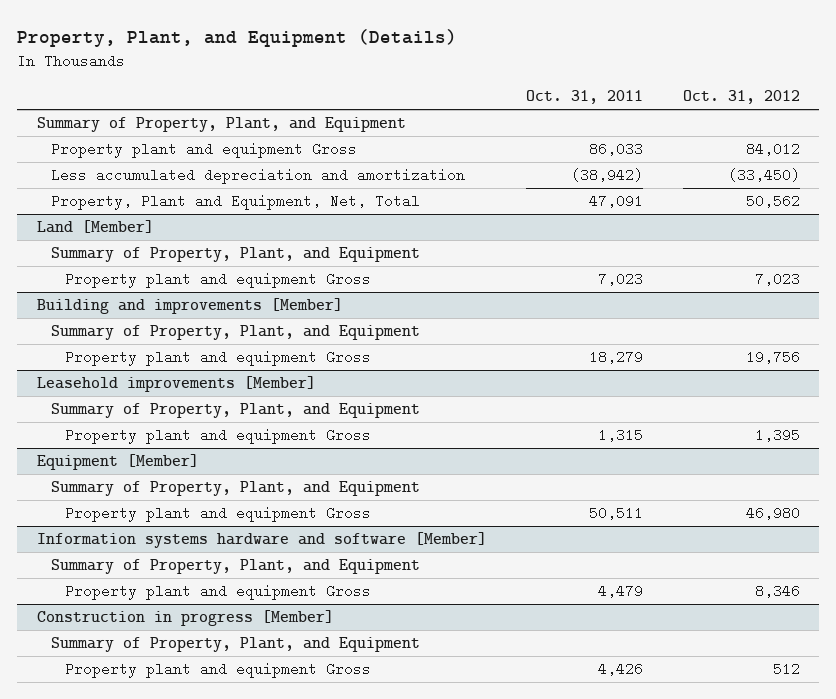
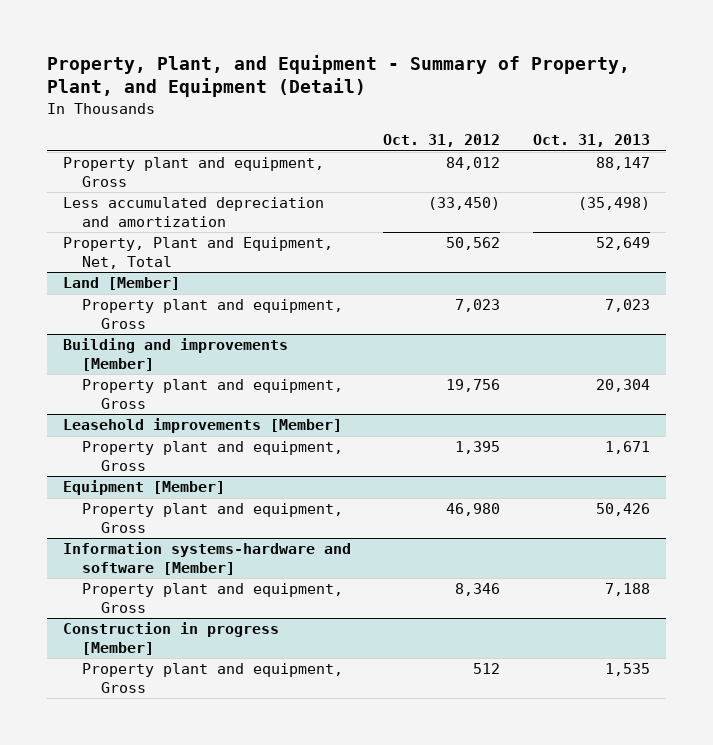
[16,29,457,48] Property, Plant, and Equipment (Details) -> [46,54,630,98] Property, Plant, and Equipment - Summary of Property, Plant, and Equipment (Detail)
[526,90,644,105] Oct. 31, 2011 -> none
none -> [533,134,651,148] Oct. 31, 2013
[36,117,406,133] Summary of Property, Plant, and Equipment -> none
[50,142,357,159] Property plant and equipment Gross -> [62,157,324,187] Property plant and equipment, Gross
[50,247,420,263] Summary of Property, Plant, and Equipment -> none
[64,272,371,289] Property plant and equipment Gross -> [81,299,343,329] Property plant and equipment, Gross
[50,325,420,341] Summary of Property, Plant, and Equipment -> none
[64,350,371,367] Property plant and equipment Gross -> [81,379,343,409] Property plant and equipment, Gross
[50,403,420,419] Summary of Property, Plant, and Equipment -> none
[64,428,371,445] Property plant and equipment Gross -> [81,441,343,471] Property plant and equipment, Gross
[50,481,420,497] Summary of Property, Plant, and Equipment -> none
[50,559,420,575] Summary of Property, Plant, and Equipment -> none
[64,506,371,523] Property plant and equipment Gross -> [81,503,343,533] Property plant and equipment, Gross
[36,532,487,549] Information systems hardware and software [Member] -> [62,542,351,575] Information systems-hardware and software [Member]
[64,584,371,601] Property plant and equipment Gross -> [81,583,343,613] Property plant and equipment, Gross
[50,637,420,653] Summary of Property, Plant, and Equipment -> none
[64,662,371,679] Property plant and equipment Gross -> [81,663,343,693] Property plant and equipment, Gross

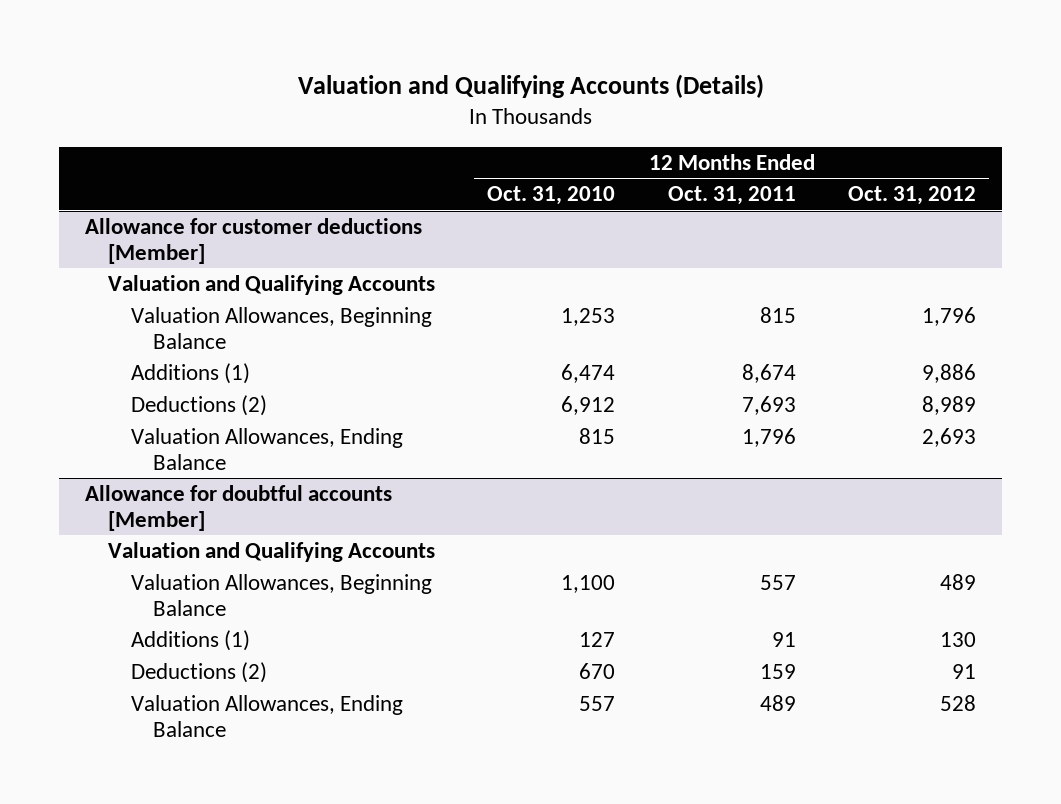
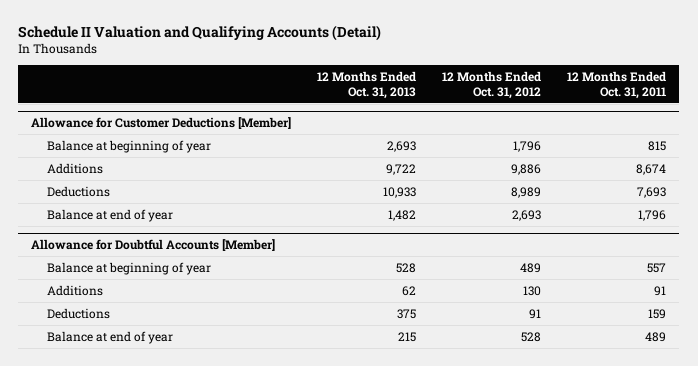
[297,73,764,98] Valuation and Qualifying Accounts (Details) -> [18,24,382,41] Schedule II Valuation and Qualifying Accounts (Detail)
[487,186,616,206] Oct. 31, 2010 -> none
none -> [317,70,417,99] 12 Months Ended Oct. 31, 2013
[107,275,435,296] Valuation and Qualifying Accounts -> none
[107,542,435,563] Valuation and Qualifying Accounts -> none
[85,218,423,264] Allowance for customer deductions [Member] -> [31,117,292,130] Allowance for Customer Deductions [Member]
[130,307,432,349] Valuation Allowances, Beginning Balance -> [47,139,212,153] Balance at beginning of year
[130,363,250,385] Additions (1) -> [47,162,104,174] Additions
[130,395,267,417] Deductions (2) -> [47,185,111,197] Deductions
[130,428,403,470] Valuation Allowances, Ending Balance -> [47,208,174,222] Balance at end of year
[85,485,393,531] Allowance for doubtful accounts [Member] -> [31,239,276,252] Allowance for Doubtful Accounts [Member]
[130,574,432,616] Valuation Allowances, Beginning Balance -> [47,261,212,275] Balance at beginning of year
[130,630,250,652] Additions (1) -> [47,284,104,296] Additions
[130,662,267,684] Deductions (2) -> [47,307,111,319] Deductions
[130,695,403,737] Valuation Allowances, Ending Balance -> [47,330,174,344] Balance at end of year

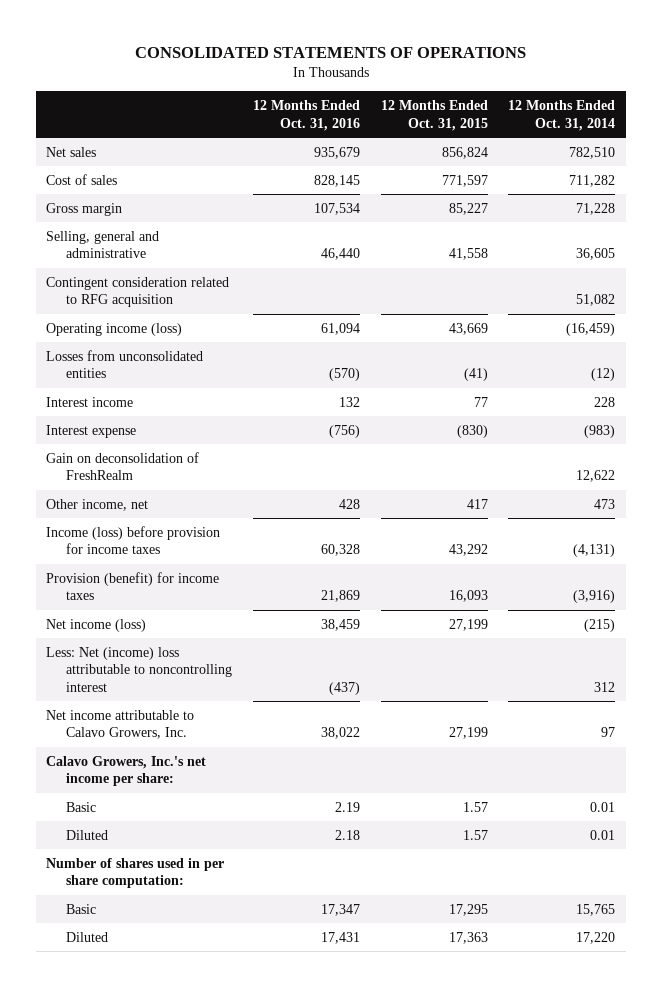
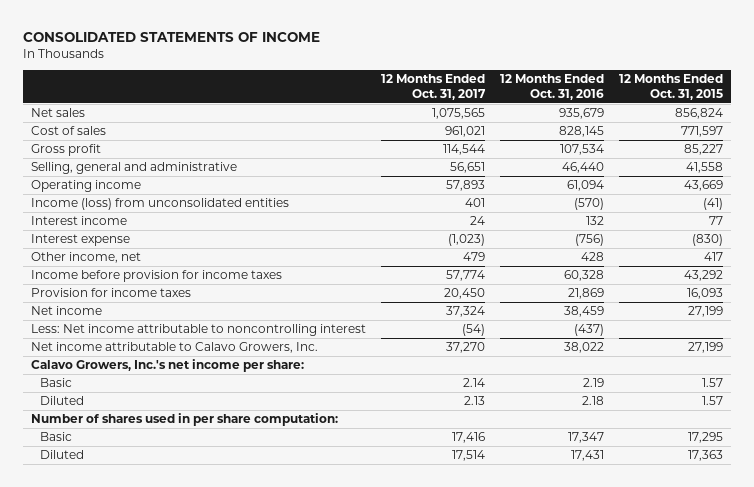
[134,46,526,58] CONSOLIDATED STATEMENTS OF OPERATIONS -> [23,31,321,42] CONSOLIDATED STATEMENTS OF INCOME
[508,99,616,131] 12 Months Ended Oct. 31, 2014 -> none
none -> [381,73,487,100] 12 Months Ended Oct. 31, 2017
[46,202,123,216] Gross margin -> [30,144,101,157] Gross profit
[46,276,230,308] Contingent consideration related to RFG acquisition -> none
[46,322,183,336] Operating income (loss) -> [30,180,141,193] Operating income
[46,349,204,379] Losses from unconsolidated entities -> [30,198,289,211] Income (loss) from unconsolidated entities
[46,451,200,481] Gain on deconsolidation of FreshRealm -> none
[46,525,221,555] Income (loss) before provision for income taxes -> [30,270,282,283] Income before provision for income taxes
[46,571,220,601] Provision (benefit) for income taxes -> [30,288,191,298] Provision for income taxes
[46,618,147,632] Net income (loss) -> [30,306,102,316] Net income
[46,646,233,693] Less: Net (income) loss attributable to noncontrolling interest -> [30,324,366,337] Less: Net income attributable to noncontrolling interest

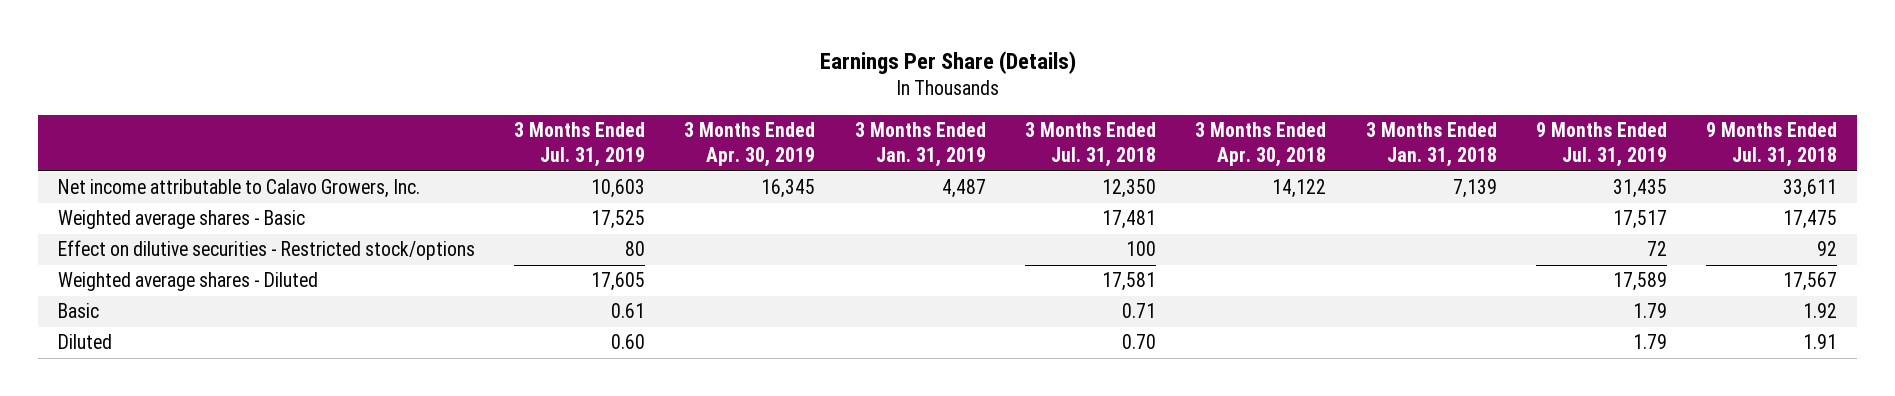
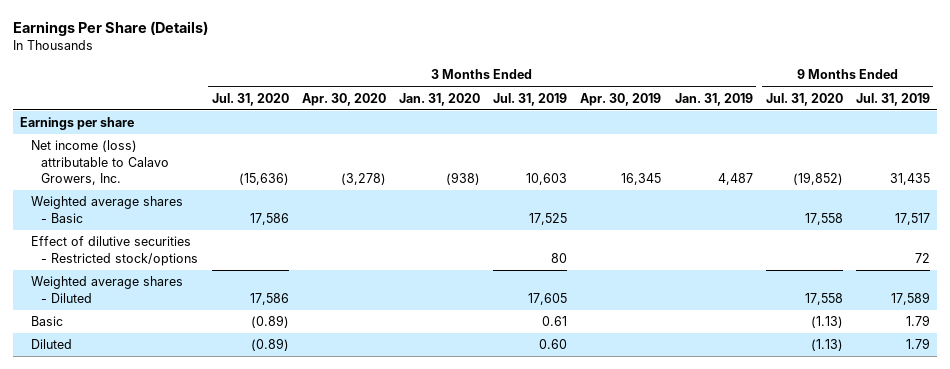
[1025,122,1157,168] 3 Months Ended Jul. 31, 2018 -> none
[1195,122,1327,168] 3 Months Ended Apr. 30, 2018 -> none
[1365,122,1497,168] 3 Months Ended Jan. 31, 2018 -> none
[1706,122,1838,168] 9 Months Ended Jul. 31, 2018 -> none
none -> [211,92,289,106] Jul. 31, 2020
none -> [301,92,386,106] Apr. 30, 2020
none -> [398,92,480,106] Jan. 31, 2020
none -> [765,92,843,106] Jul. 31, 2020
none -> [19,117,134,131] Earnings per share
[57,179,420,199] Net income attributable to Calavo Growers, Inc. -> [30,140,170,185] Net income (loss) attributable to Calavo Growers, Inc.
[57,240,475,261] Effect on dilutive securities - Restricted stock/options -> [30,236,199,266] Effect of dilutive securities - Restricted stock/options

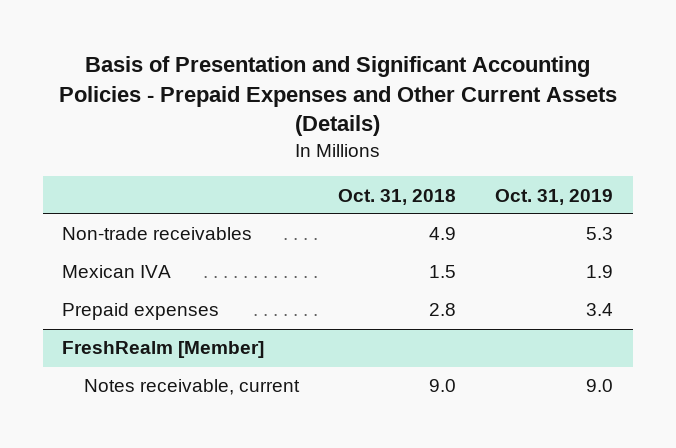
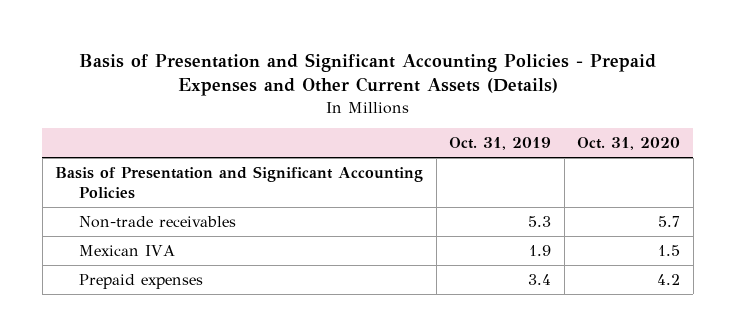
[337,188,456,205] Oct. 31, 2018 -> none
none -> [577,137,681,151] Oct. 31, 2020
none -> [55,166,424,199] Basis of Presentation and Significant Accounting Policies
[62,341,265,359] FreshRealm [Member] -> none
[83,379,300,396] Notes receivable, current -> none

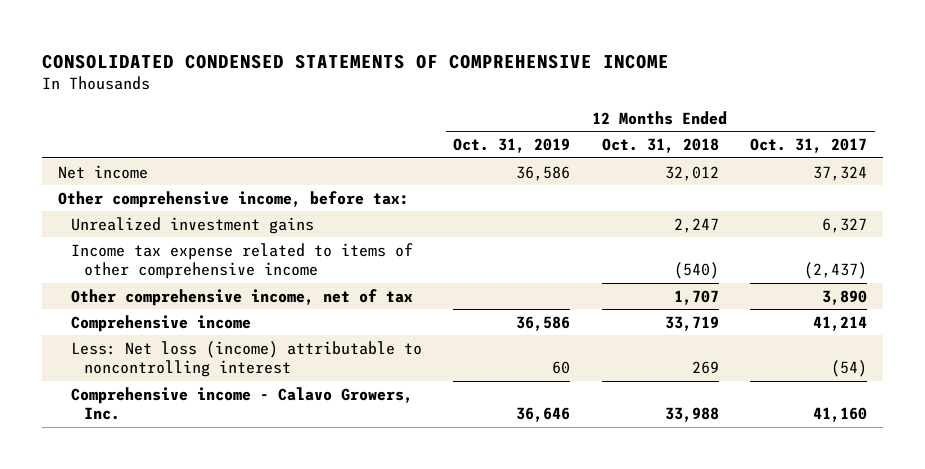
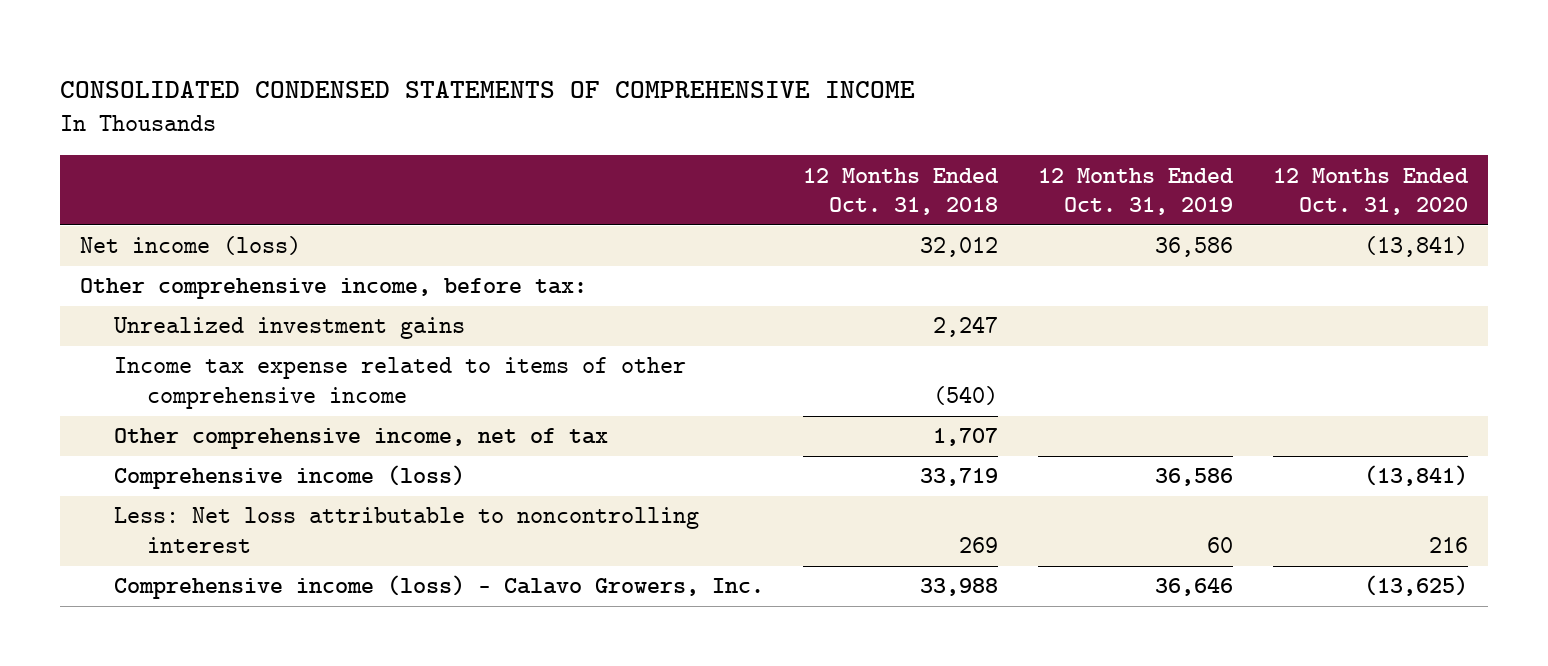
[750,138,868,154] Oct. 31, 2017 -> none
none -> [1272,167,1469,216] 12 Months Ended Oct. 31, 2020
[58,164,149,179] Net income -> [80,236,302,256] Net income (loss)
[71,314,252,332] Comprehensive income -> [113,465,465,490] Comprehensive income (loss)
[71,340,423,378] Less: Net loss (income) attributable to noncontrolling interest -> [113,507,699,554] Less: Net loss attributable to noncontrolling interest
[71,386,414,421] Comprehensive income - Calavo Growers, Inc. -> [113,575,764,600] Comprehensive income (loss) - Calavo Growers, Inc.

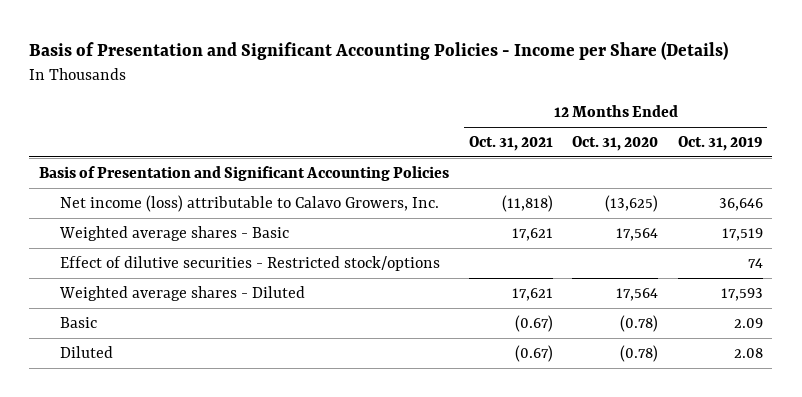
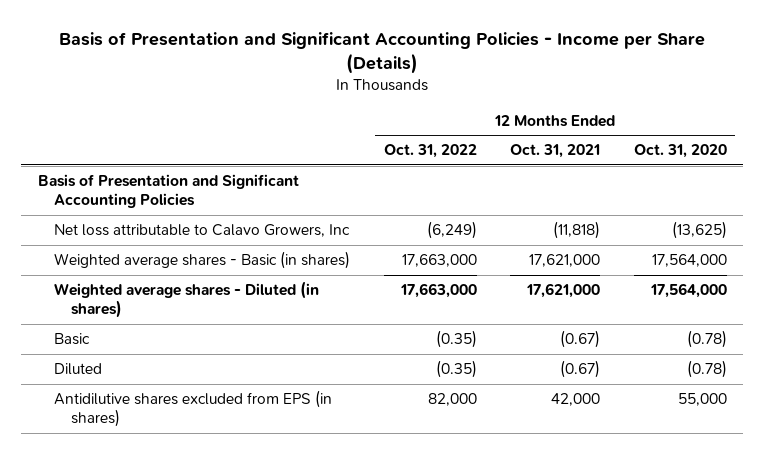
[677,136,763,152] Oct. 31, 2019 -> none
none -> [383,144,477,159] Oct. 31, 2022
[59,255,440,271] Effect of dilutive securities - Restricted stock/options -> none
[59,194,439,212] Net income (loss) attributable to Calavo Growers, Inc. -> [54,224,351,238] Net loss attributable to Calavo Growers, Inc
[58,225,289,241] Weighted average shares - Basic -> [54,251,351,270] Weighted average shares - Basic (in shares)
[511,227,553,241] 17,621 -> [529,254,601,268] 17,621,000
[616,227,659,241] 17,564 -> [651,254,727,268] 17,564,000
[58,285,305,301] Weighted average shares - Diluted -> [54,281,320,319] Weighted average shares - Diluted (in shares)
[511,287,553,301] 17,621 -> [526,283,601,299] 17,621,000
[616,287,659,301] 17,564 -> [649,283,727,299] 17,564,000
none -> [54,390,333,428] Antidilutive shares excluded from EPS (in shares)

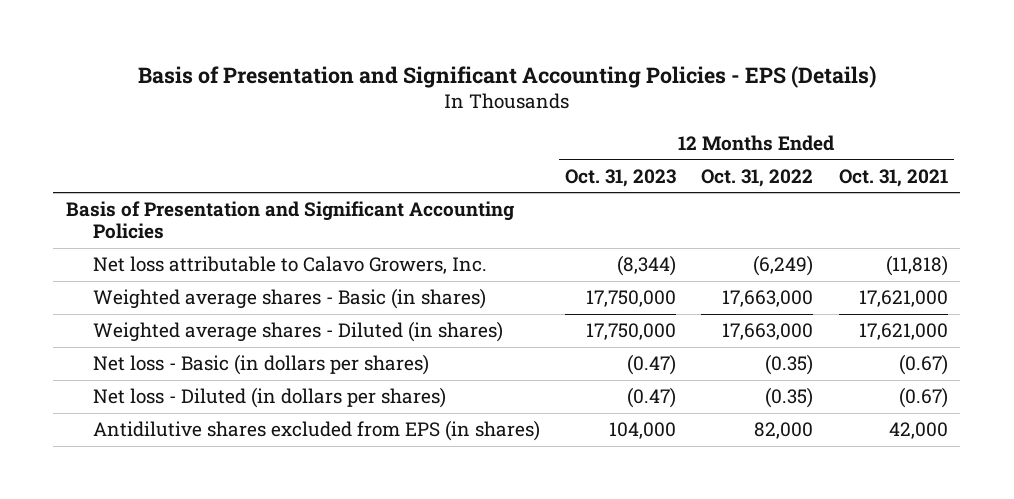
[59,31,706,75] Basis of Presentation and Significant Accounting Policies - Income per Share (Details) -> [137,65,876,88] Basis of Presentation and Significant Accounting Policies - EPS (Details)
[633,144,727,159] Oct. 31, 2020 -> none
none -> [565,168,677,187] Oct. 31, 2023
[54,224,351,238] Net loss attributable to Calavo Growers, Inc -> [92,256,487,275] Net loss attributable to Calavo Growers, Inc.
[54,333,91,346] Basic -> [92,354,429,376] Net loss - Basic (in dollars per shares)
[54,363,103,376] Diluted -> [92,387,446,409] Net loss - Diluted (in dollars per shares)

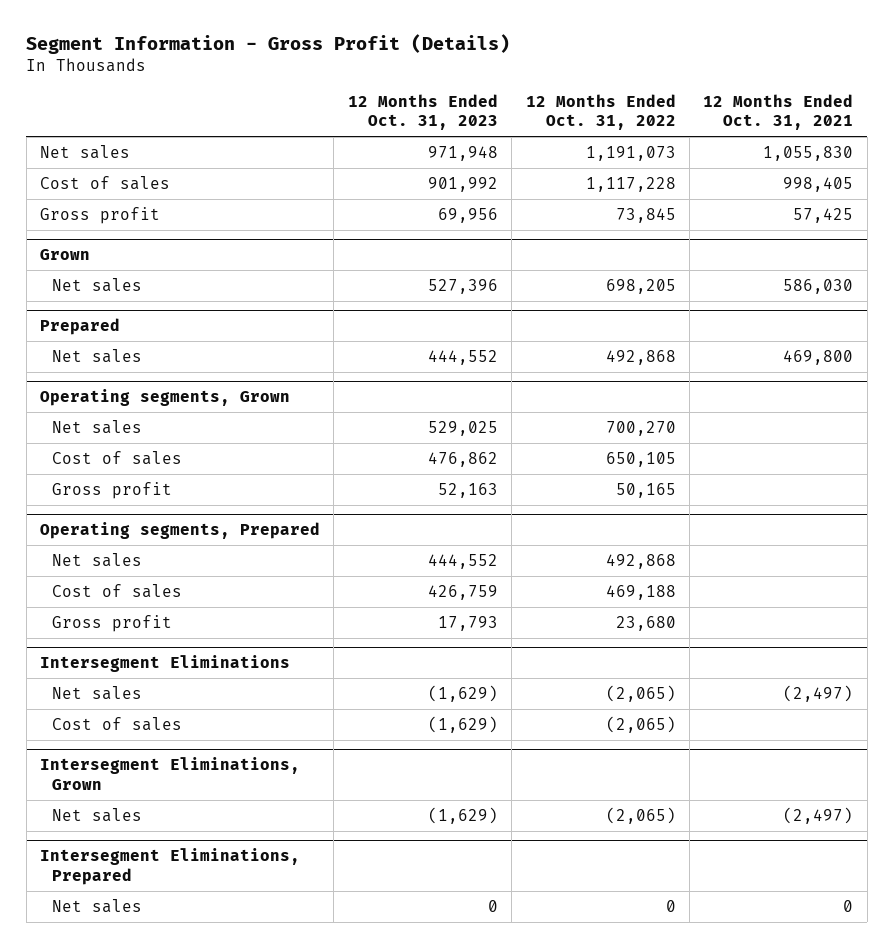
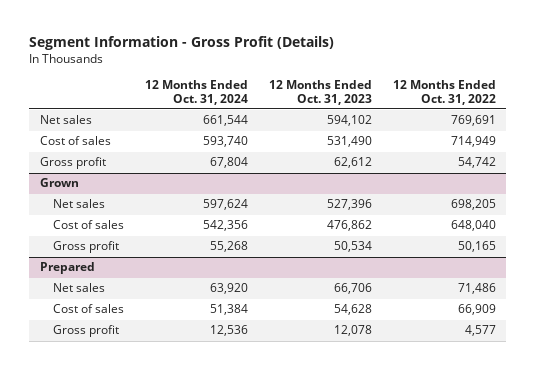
[703,94,854,131] 12 Months Ended Oct. 31, 2021 -> none
none -> [145,79,249,105] 12 Months Ended Oct. 31, 2024
[427,145,498,161] 971,948 -> [326,115,372,127] 594,102
[585,145,676,161] 1,191,073 -> [450,115,496,127] 769,691
[427,176,498,192] 901,992 -> [326,136,372,148] 531,490
[585,176,676,192] 1,117,228 -> [450,136,496,148] 714,949
[437,207,498,223] 69,956 -> [333,157,372,169] 62,612
[615,207,676,223] 73,845 -> [457,157,496,169] 54,742
none -> [53,220,125,230] Cost of sales
none -> [53,241,120,254] Gross profit
[39,389,290,407] Operating segments, Grown -> none
[51,419,142,434] Net sales -> none
[39,522,320,540] Operating segments, Prepared -> none
[51,552,142,567] Net sales -> none
[51,583,182,598] Cost of sales -> none
[51,614,172,632] Gross profit -> none
[39,655,290,673] Intersegment Eliminations -> none
[51,685,142,700] Net sales -> none
[51,716,182,731] Cost of sales -> none
[39,757,300,790] Intersegment Eliminations, Grown -> none
[51,807,142,822] Net sales -> none
[39,848,300,885] Intersegment Eliminations, Prepared -> none
[51,898,142,913] Net sales -> none
[427,349,498,365] 444,552 -> [333,283,372,295] 66,706
[605,349,676,365] 492,868 -> [457,283,496,295] 71,486
[427,451,498,467] 476,862 -> [333,304,372,316] 54,628
[605,451,676,467] 650,105 -> [457,304,496,316] 66,909
[437,482,498,498] 52,163 -> [333,325,372,337] 12,078
[615,482,676,498] 50,165 -> [464,325,496,337] 4,577

